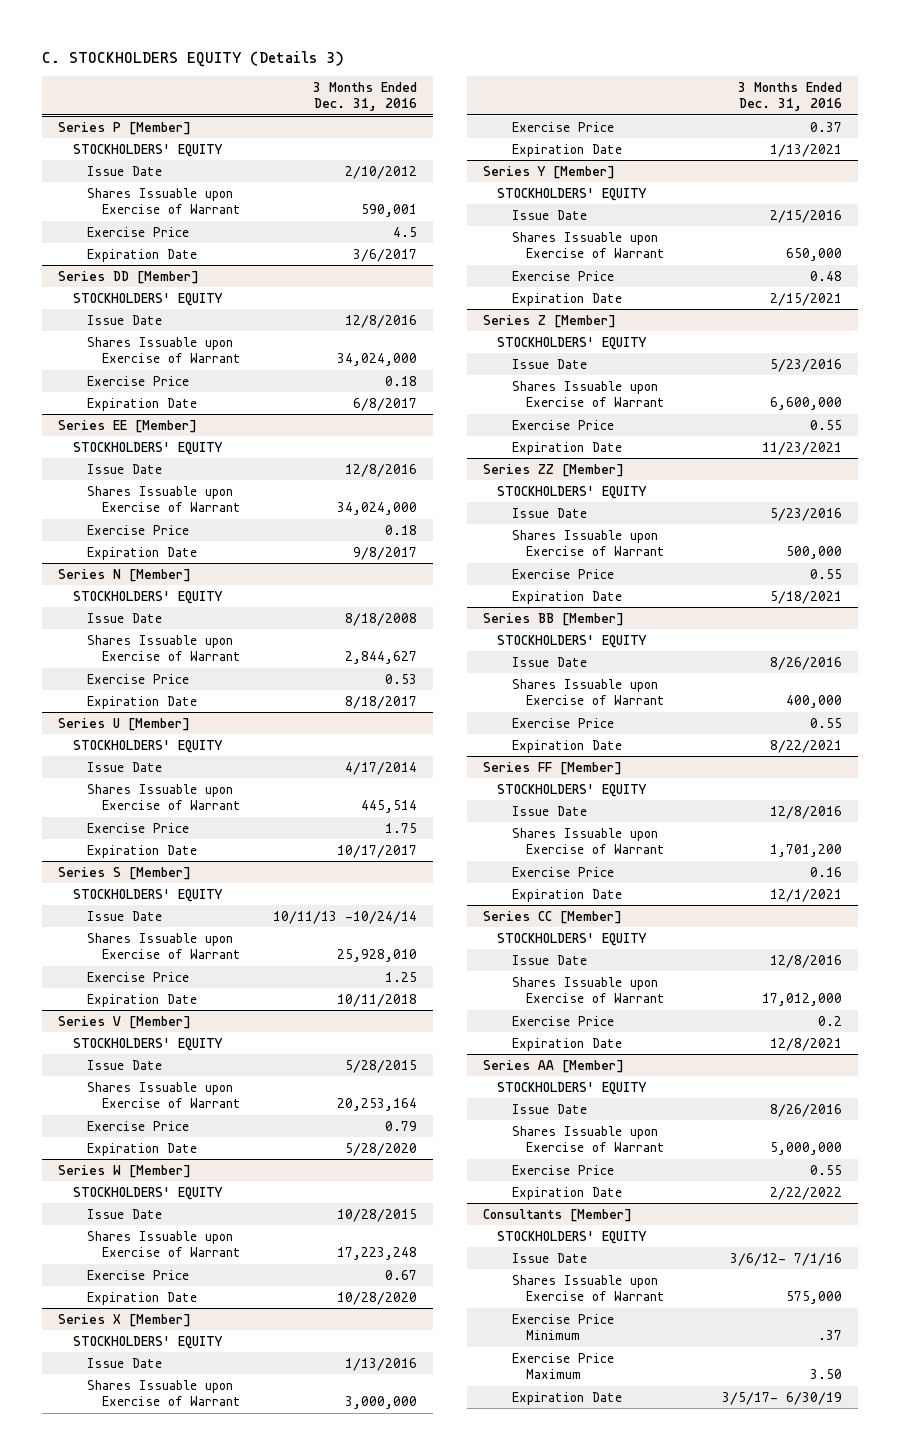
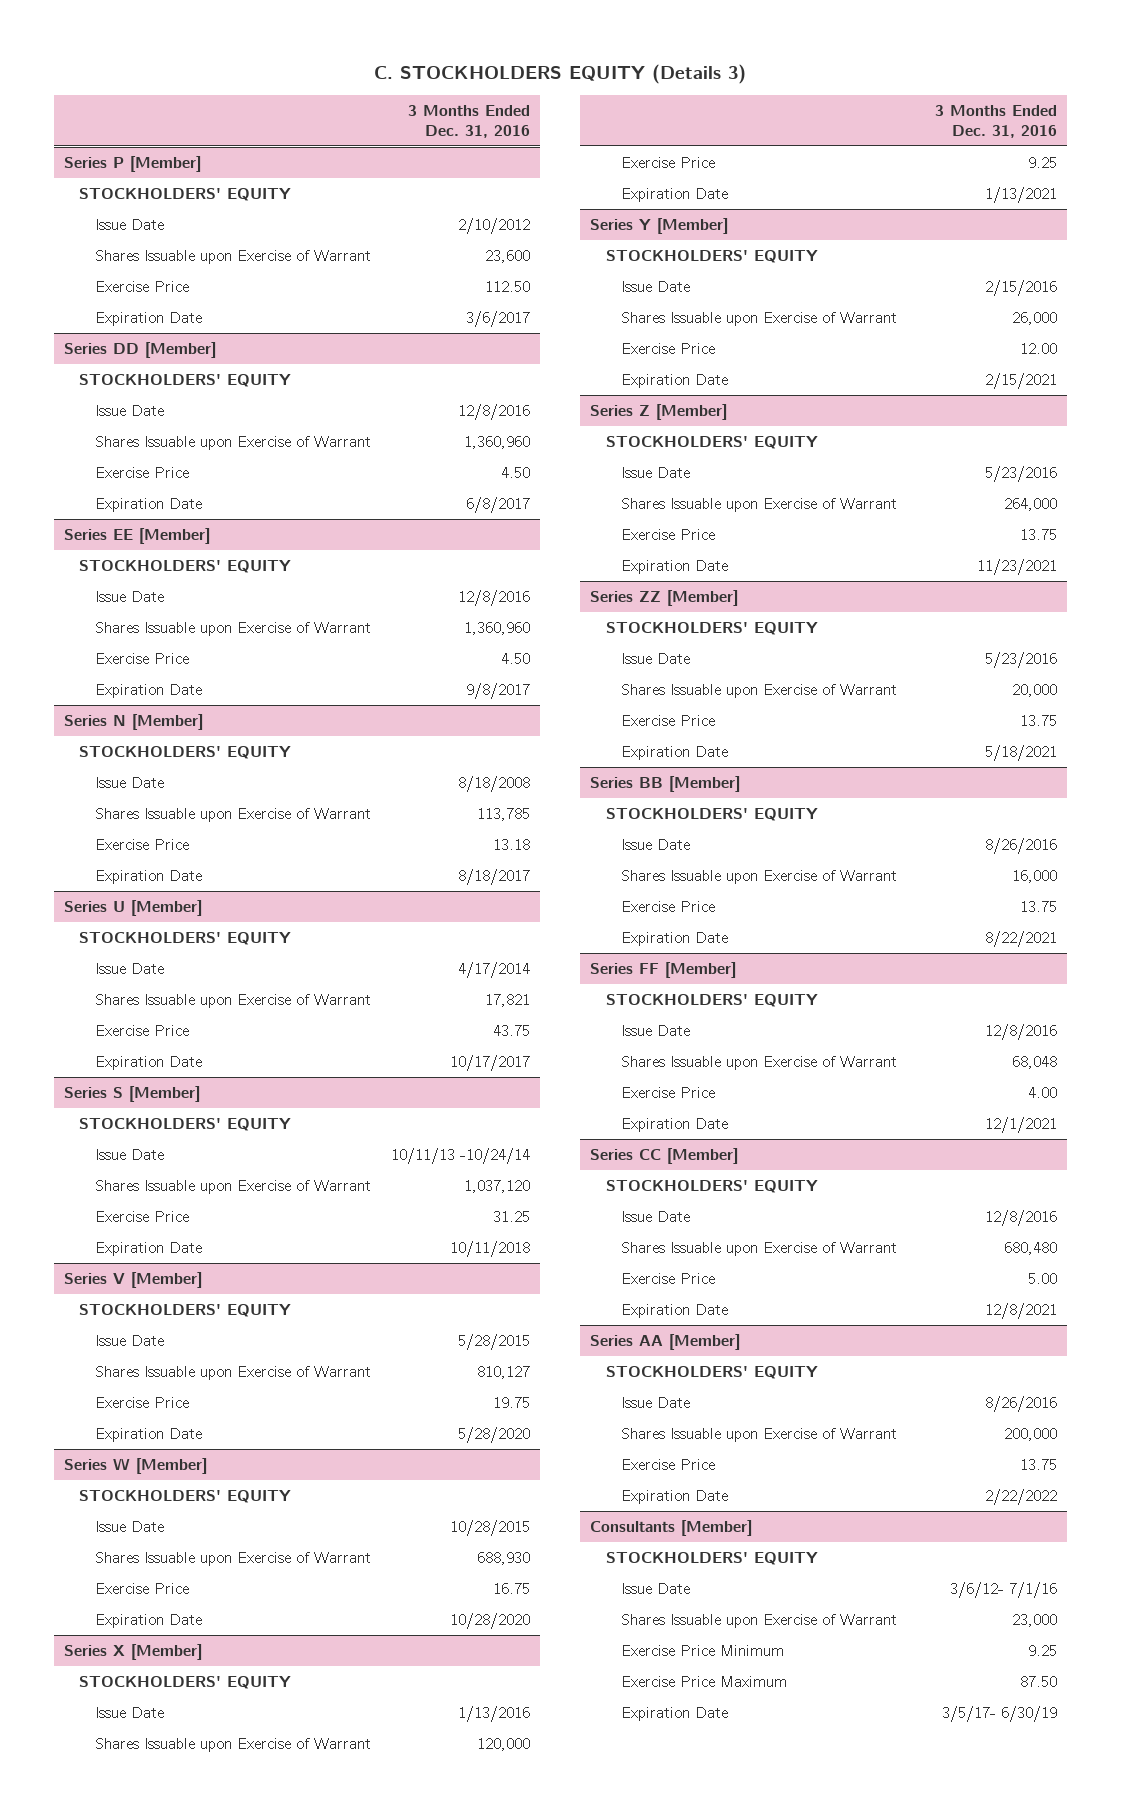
[361,204,418,218] 590,001 -> [485,250,531,264] 23,600
[393,226,418,237] 4.5 -> [485,281,531,293] 112.50
[337,353,418,367] 34,024,000 -> [464,436,531,450] 1,360,960
[385,375,418,386] 0.18 -> [501,467,531,479] 4.50
[337,502,418,516] 34,024,000 -> [464,622,531,636] 1,360,960
[385,524,418,535] 0.18 -> [501,653,531,665] 4.50
[345,651,418,665] 2,844,627 -> [477,808,531,822] 113,785
[385,673,418,684] 0.53 -> [493,839,531,851] 13.18
[361,800,418,814] 445,514 -> [485,994,531,1008] 17,821
[385,822,418,833] 1.75 -> [493,1025,531,1037] 43.75
[337,949,418,963] 25,928,010 -> [464,1180,531,1194] 1,037,120
[385,971,418,982] 1.25 -> [493,1211,531,1223] 31.25
[337,1098,418,1112] 20,253,164 -> [477,1366,531,1380] 810,127
[385,1120,418,1131] 0.79 -> [493,1397,531,1409] 19.75
[337,1247,418,1261] 17,223,248 -> [477,1552,531,1566] 688,930
[385,1269,418,1280] 0.67 -> [493,1583,531,1595] 16.75
[345,1396,418,1410] 3,000,000 -> [477,1738,531,1752] 120,000
[809,121,842,132] 0.37 -> [1027,157,1057,169] 9.25
[785,248,842,262] 650,000 -> [1011,312,1057,326] 26,000
[809,270,842,281] 0.48 -> [1019,343,1057,355] 12.00
[769,397,842,411] 6,600,000 -> [1003,498,1057,512] 264,000
[809,419,842,430] 0.55 -> [1019,529,1057,541] 13.75
[785,546,842,560] 500,000 -> [1011,684,1057,698] 20,000
[809,568,842,579] 0.55 -> [1019,715,1057,727] 13.75
[785,695,842,709] 400,000 -> [1011,870,1057,884] 16,000
[809,717,842,728] 0.55 -> [1019,901,1057,913] 13.75
[769,844,842,858] 1,701,200 -> [1011,1056,1057,1070] 68,048
[809,866,842,877] 0.16 -> [1027,1087,1057,1099] 4.00
[761,993,842,1007] 17,012,000 -> [1003,1242,1057,1256] 680,480
[817,1015,842,1026] 0.2 -> [1027,1273,1057,1285] 5.00
[769,1142,842,1156] 5,000,000 -> [1003,1428,1057,1442] 200,000
[809,1164,842,1175] 0.55 -> [1019,1459,1057,1471] 13.75
[785,1291,842,1305] 575,000 -> [1011,1614,1057,1628] 23,000
[817,1330,842,1341] .37 -> [1027,1645,1057,1657] 9.25
[809,1369,842,1380] 3.50 -> [1019,1676,1057,1688] 87.50

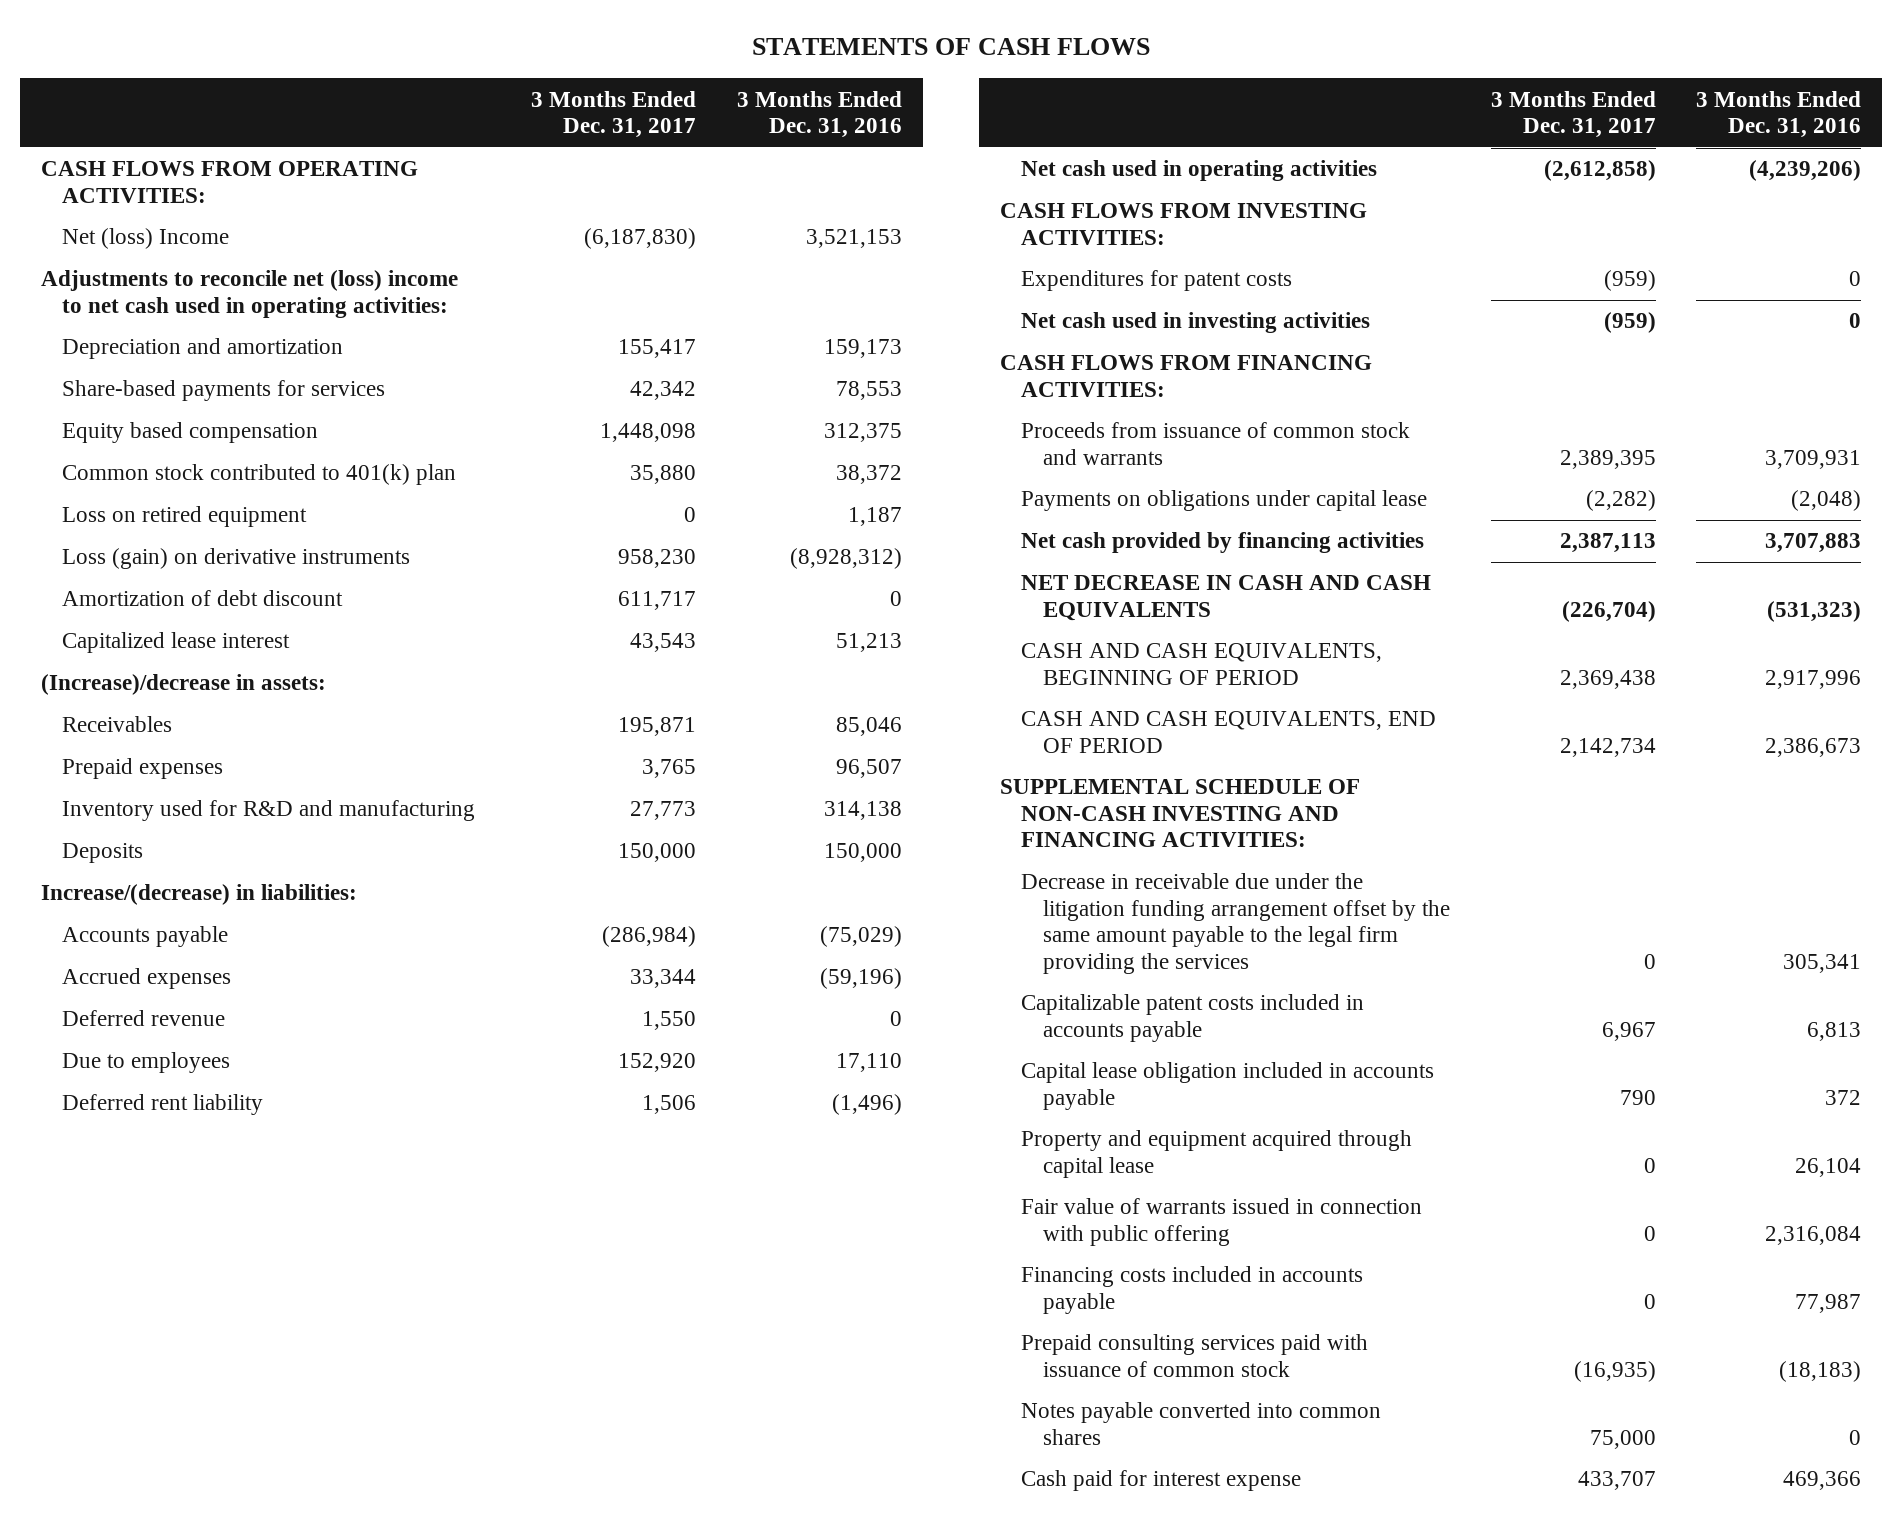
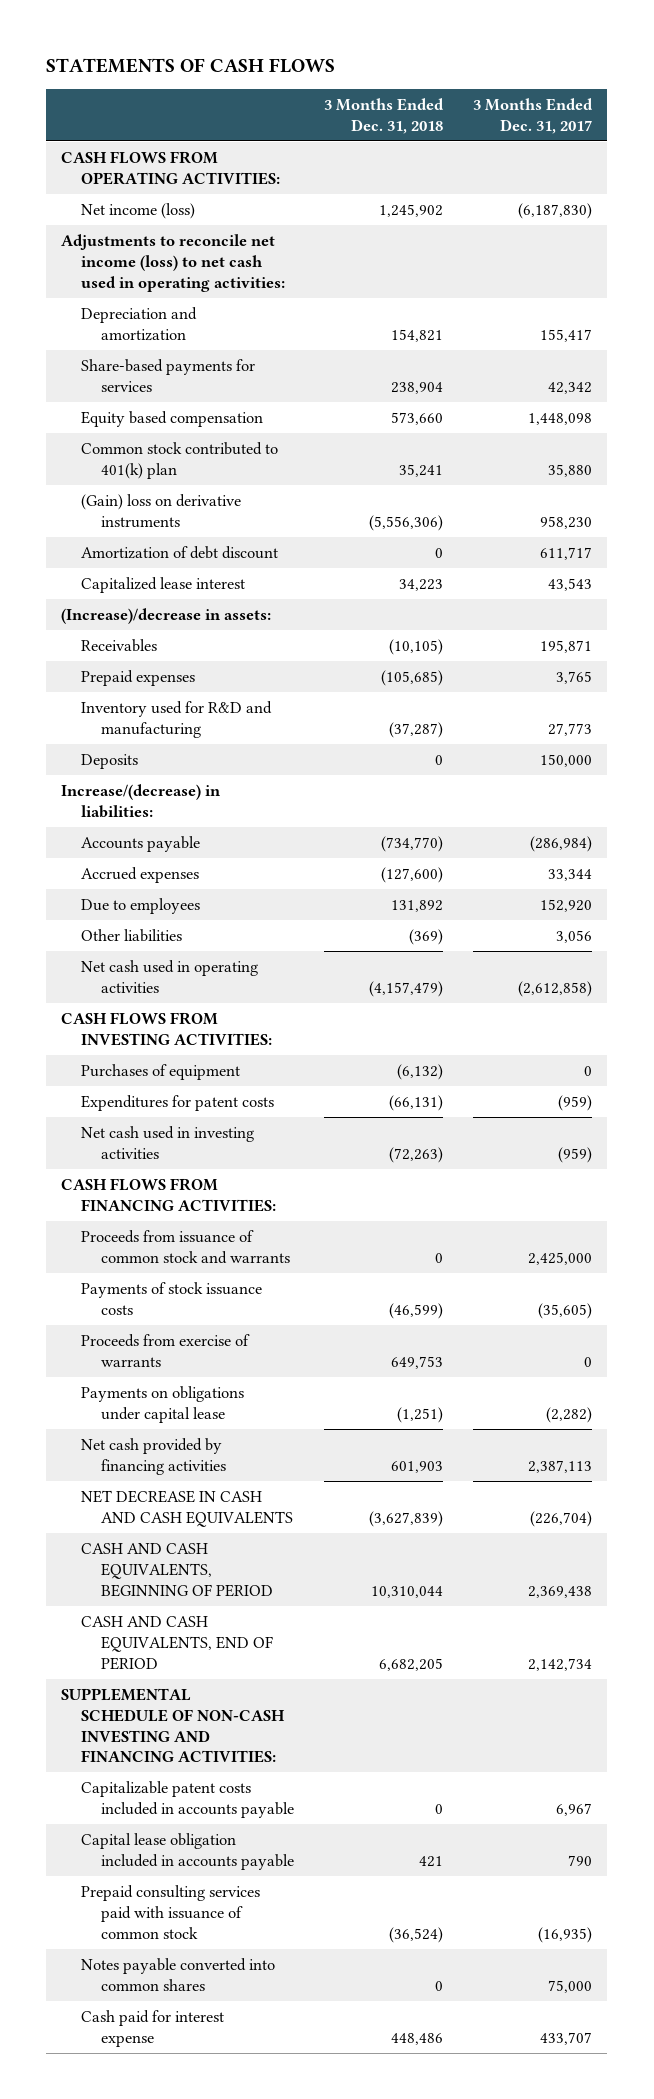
[737,90,903,139] 3 Months Ended Dec. 31, 2016 -> none
none -> [324,98,445,134] 3 Months Ended Dec. 31, 2018
[61,228,229,250] Net (loss) Income -> [81,202,196,219] Net income (loss)
[40,270,458,318] Adjustments to reconcile net (loss) income to net cash used in operating activities: -> [61,233,286,292] Adjustments to reconcile net income (loss) to net cash used in operating activities:
[61,506,307,528] Loss on retired equipment -> none
[61,548,410,570] Loss (gain) on derivative instruments -> [81,493,242,528] (Gain) loss on derivative instruments
[61,1010,225,1027] Deferred revenue -> none
[61,1094,263,1116] Deferred rent liability -> none
none -> [81,928,183,942] Other liabilities
none -> [81,1063,241,1080] Purchases of equipment
[1559,449,1656,469] 2,389,395 -> [528,1251,593,1265] 2,425,000
none -> [81,1281,263,1315] Payments of stock issuance costs
none -> [81,1333,251,1367] Proceeds from exercise of warrants
[1021,873,1450,974] Decrease in receivable due under the litigation funding arrangement offset by the same amount payable to the legal firm providing the services -> none
[1021,1130,1413,1178] Property and equipment acquired through capital lease -> none
[1021,1198,1423,1246] Fair value of warrants issued in connection with public offering -> none
[1021,1266,1364,1314] Financing costs included in accounts payable -> none

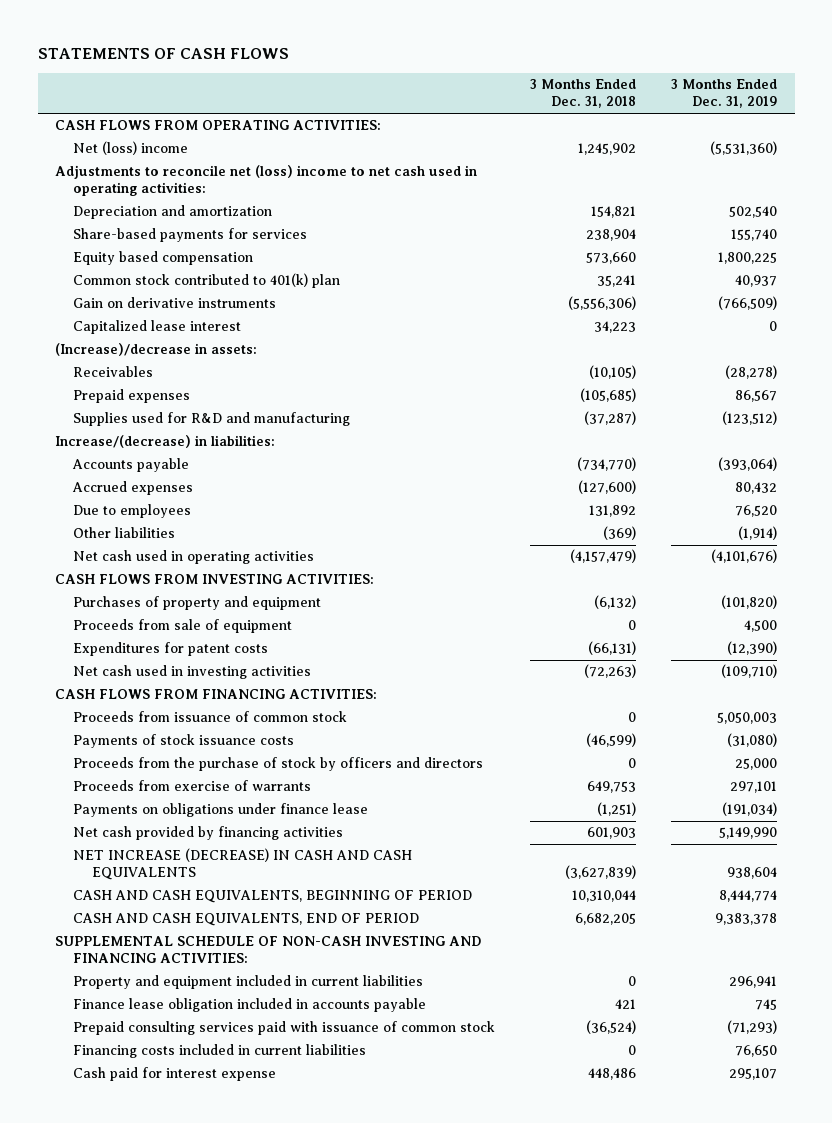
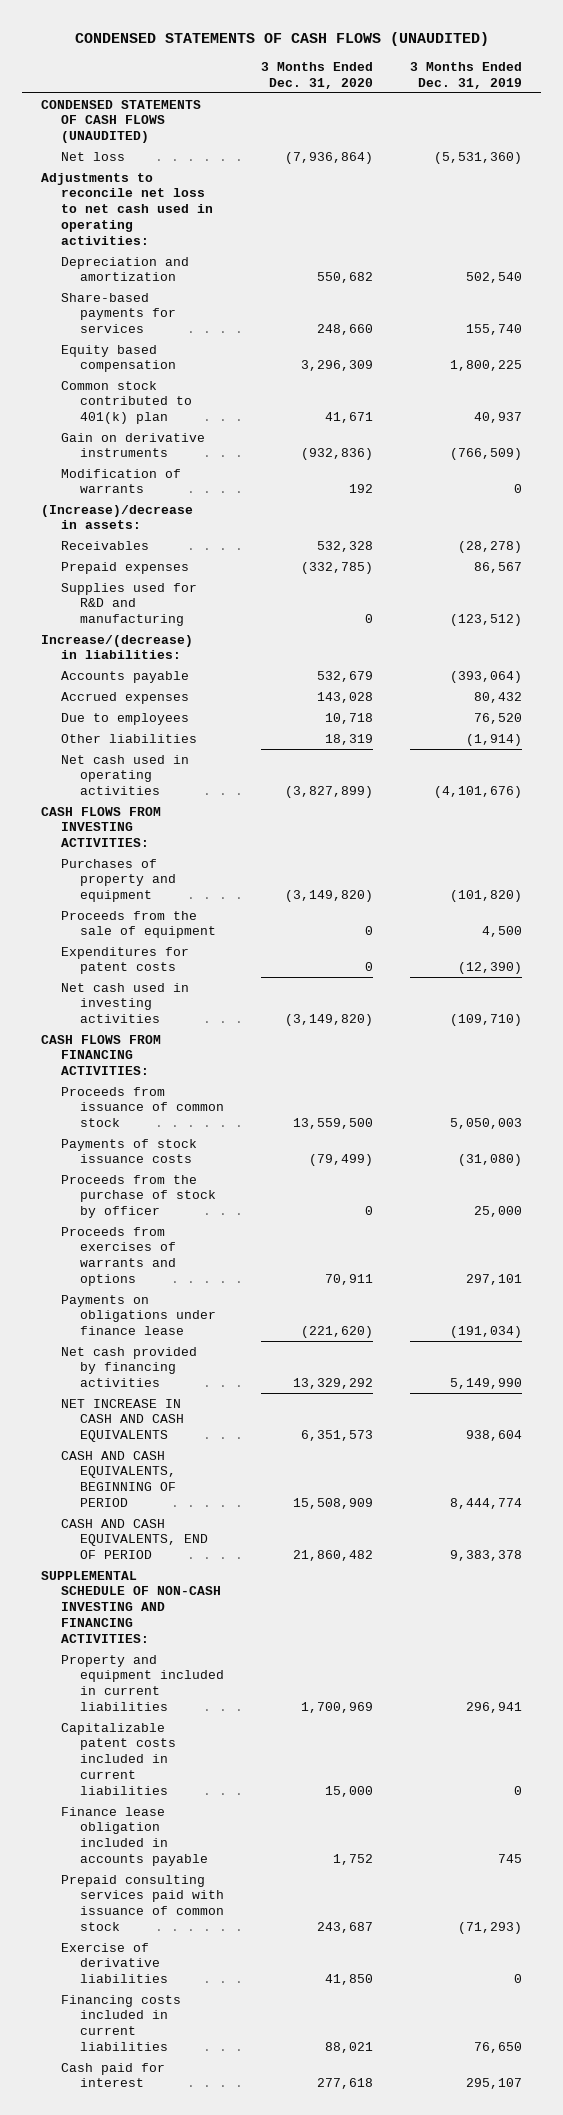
[37,48,289,60] STATEMENTS OF CASH FLOWS -> [74,31,489,46] CONDENSED STATEMENTS OF CASH FLOWS (UNAUDITED)
[530,79,637,109] 3 Months Ended Dec. 31, 2018 -> none
none -> [261,61,374,89] 3 Months Ended Dec. 31, 2020
[55,120,382,131] CASH FLOWS FROM OPERATING ACTIVITIES: -> none
none -> [40,99,201,144] CONDENSED STATEMENTS OF CASH FLOWS (UNAUDITED)
[73,141,189,156] Net (loss) income -> [60,151,125,161] Net loss
[55,165,478,197] Adjustments to reconcile net (loss) income to net cash used in operating activities: -> [40,172,213,245] Adjustments to reconcile net loss to net cash used in operating activities:
[73,320,242,335] Capitalized lease interest -> none
none -> [60,468,181,494] Modification of warrants
[73,619,293,634] Proceeds from sale of equipment -> [60,910,217,939] Proceeds from the sale of equipment
[73,757,484,772] Proceeds from the purchase of stock by officers and directors -> [60,1174,217,1219] Proceeds from the purchase of stock by officer
[73,780,312,792] Proceeds from exercise of warrants -> [60,1226,177,1286] Proceeds from exercises of warrants and options
[73,848,413,881] NET INCREASE (DECREASE) IN CASH AND CASH EQUIVALENTS -> [60,1398,185,1443] NET INCREASE IN CASH AND CASH EQUIVALENTS
none -> [60,1722,177,1795] Capitalizable patent costs included in current liabilities
none -> [60,1942,169,1984] Exercise of derivative liabilities
[73,1067,277,1082] Cash paid for interest expense -> [60,2062,165,2088] Cash paid for interest

